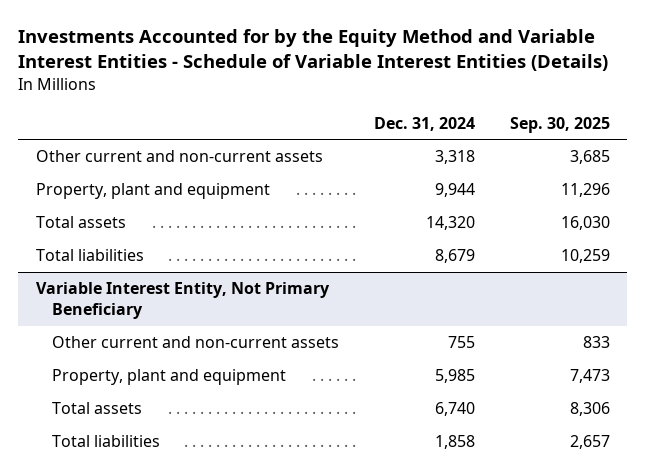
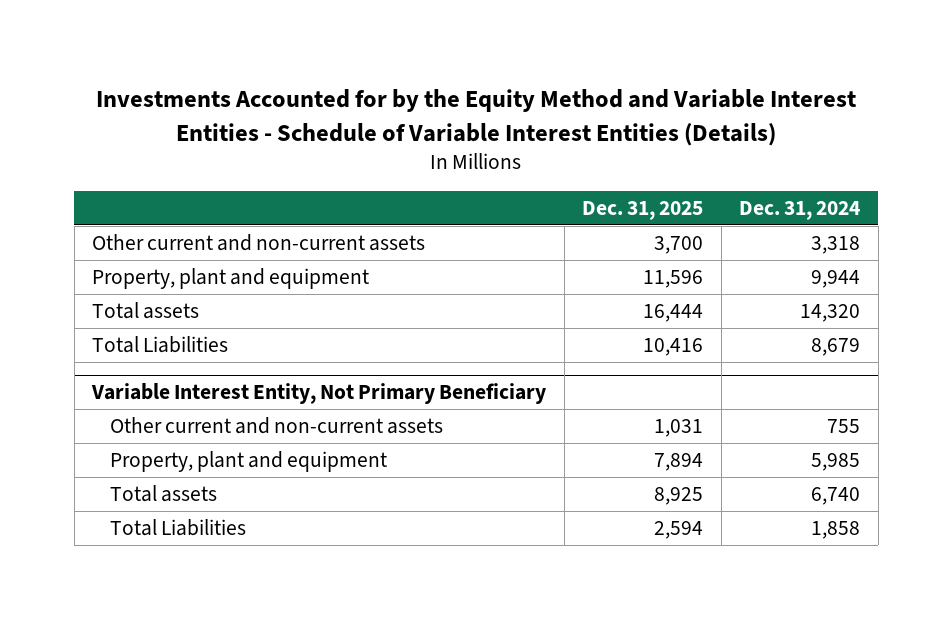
[509,116,610,133] Sep. 30, 2025 -> none
none -> [582,200,704,220] Dec. 31, 2025
[35,249,144,262] Total liabilities -> [92,335,229,353] Total Liabilities
[52,435,161,448] Total liabilities -> [109,518,246,536] Total Liabilities

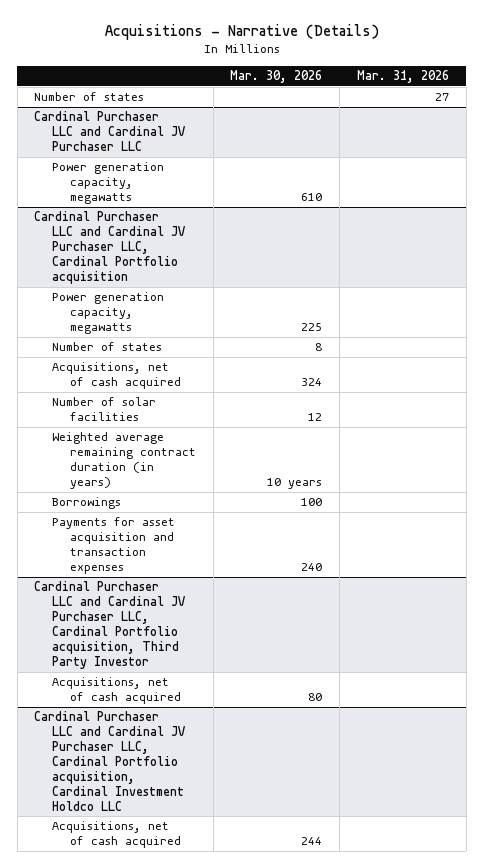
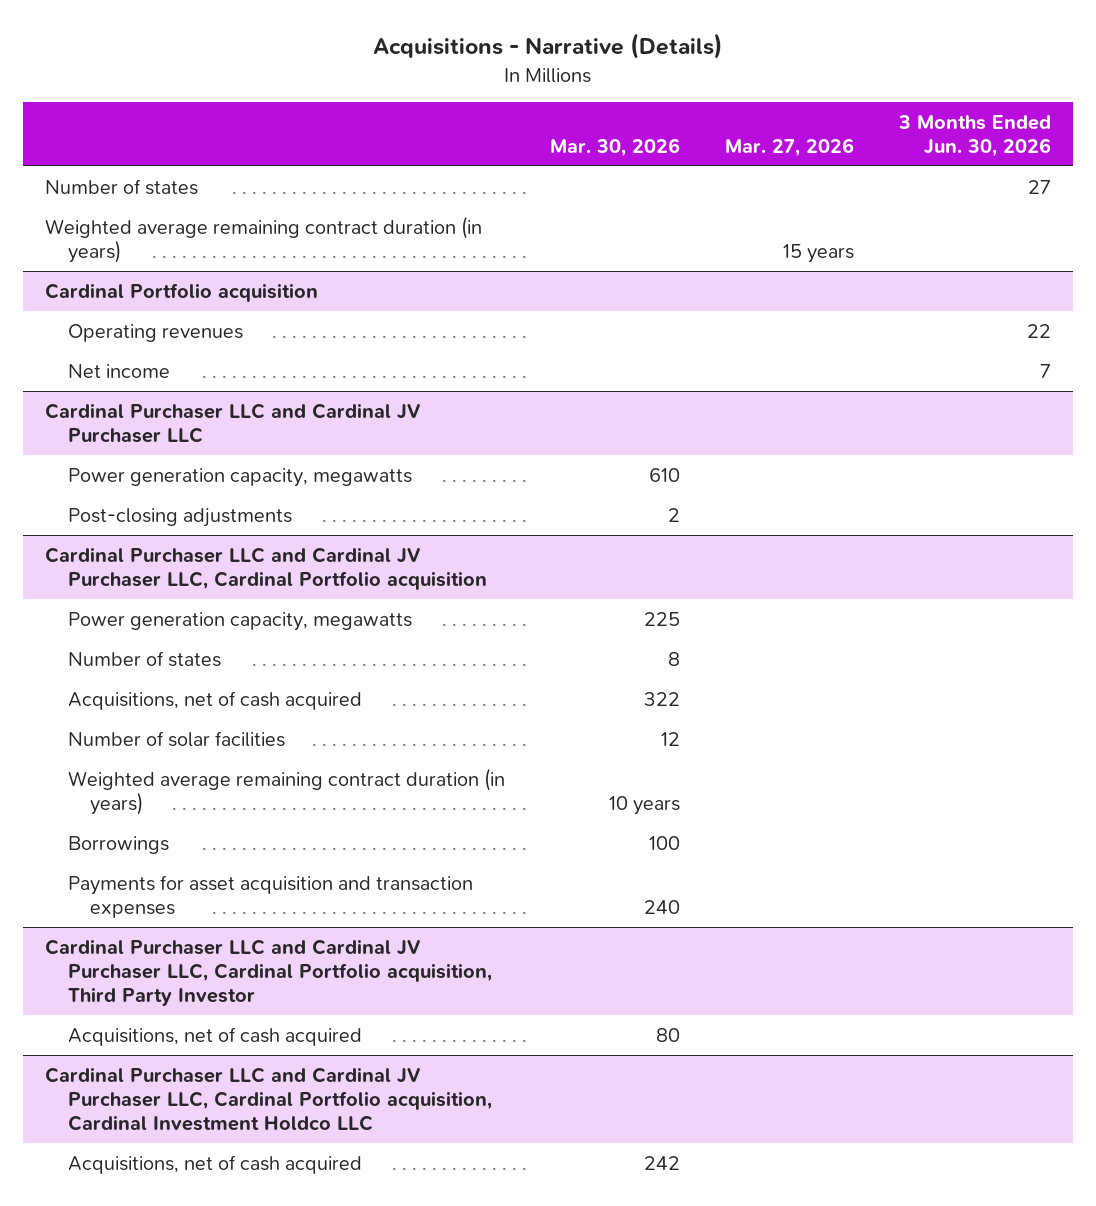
[357,69,450,83] Mar. 31, 2026 -> none
none -> [724,137,854,157] Mar. 27, 2026
none -> [897,114,1051,157] 3 Months Ended Jun. 30, 2026
none -> [45,215,483,263] Weighted average remaining contract duration (in years)
none -> [45,282,319,302] Cardinal Portfolio acquisition
none -> [67,323,243,342] Operating revenues
none -> [67,363,170,378] Net income
none -> [67,507,292,527] Post-closing adjustments
[301,378,323,387] 324 -> [643,691,680,706] 322
[301,837,323,846] 244 -> [643,1155,680,1170] 242

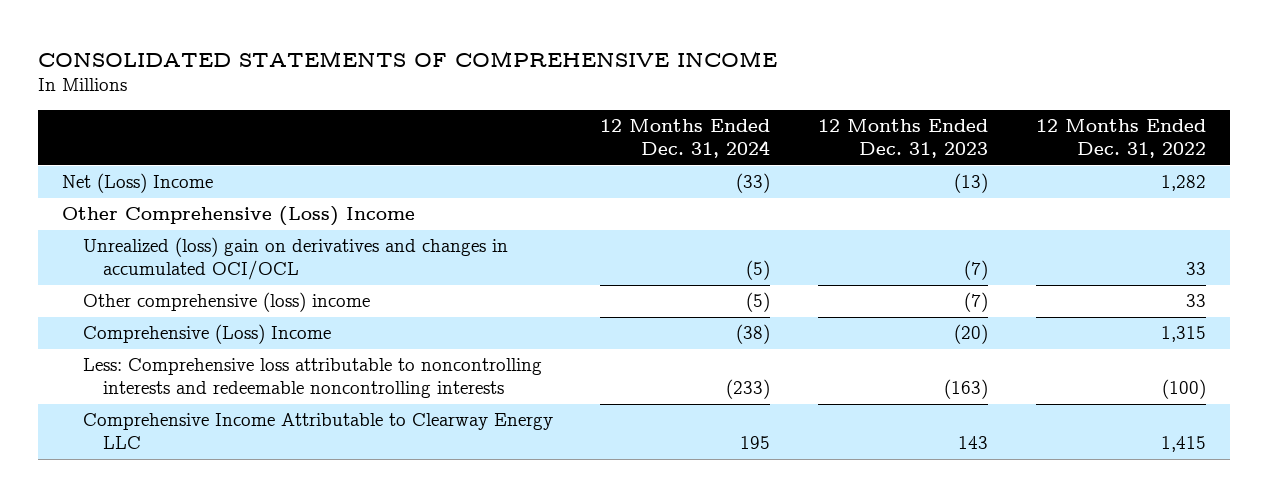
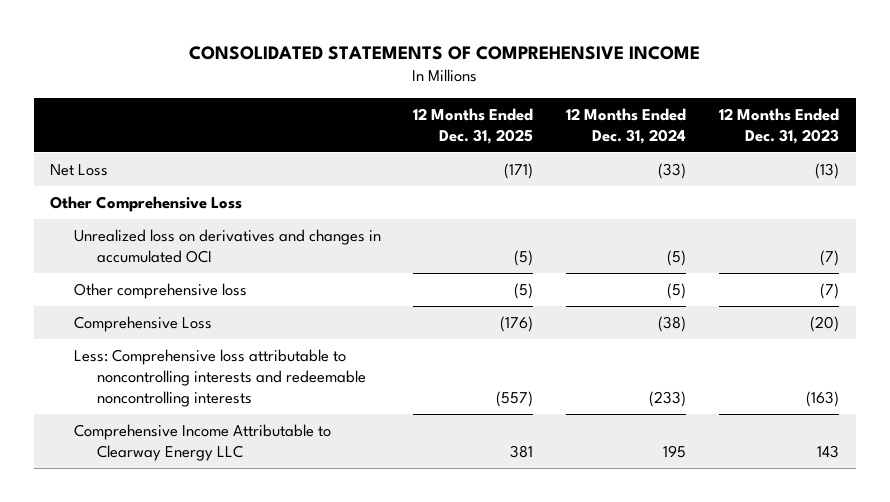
[1036,119,1207,158] 12 Months Ended Dec. 31, 2022 -> none
none -> [413,107,534,144] 12 Months Ended Dec. 31, 2025
[62,173,214,194] Net (Loss) Income -> [50,163,109,176] Net Loss
[62,206,416,227] Other Comprehensive (Loss) Income -> [50,195,243,212] Other Comprehensive Loss
[82,237,508,281] Unrealized (loss) gain on derivatives and changes in accumulated OCI/OCL -> [73,228,381,263] Unrealized loss on derivatives and changes in accumulated OCI
[82,292,370,313] Other comprehensive (loss) income -> [73,282,247,299] Other comprehensive loss
[82,324,331,345] Comprehensive (Loss) Income -> [73,315,212,332] Comprehensive Loss

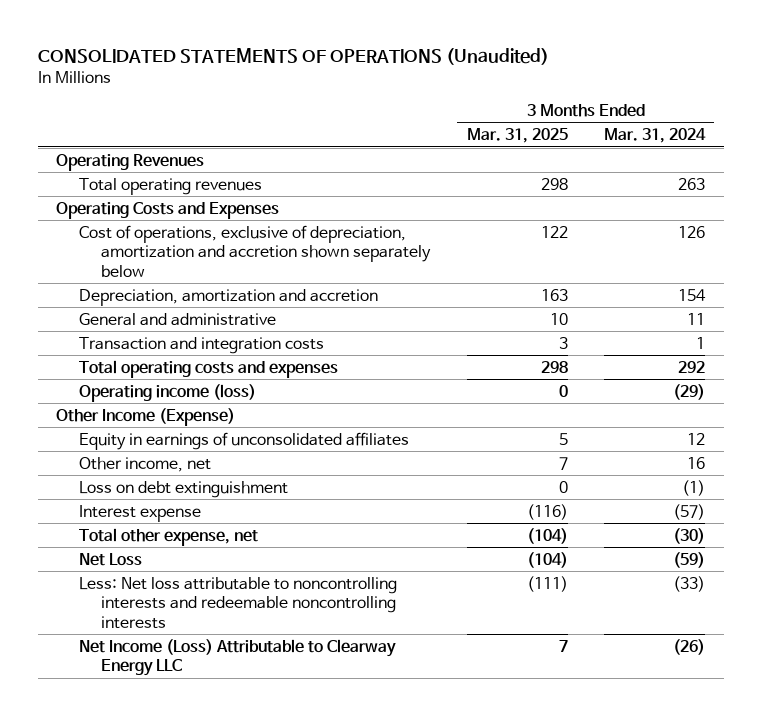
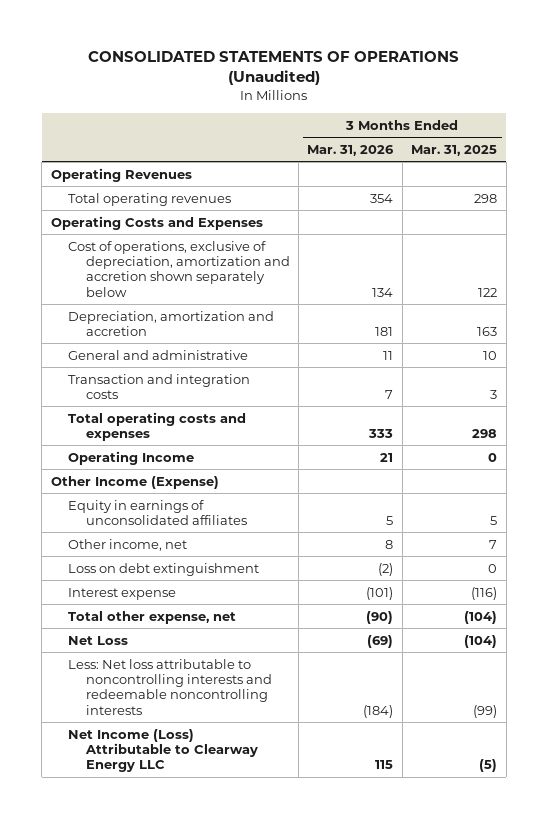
[604,128,707,144] Mar. 31, 2024 -> none
none -> [307,144,395,156] Mar. 31, 2026
[78,383,256,402] Operating income (loss) -> [68,450,195,465] Operating Income
[526,575,568,592] (111) -> [473,704,498,718] (99)
[558,639,568,652] 7 -> [479,759,498,773] (5)

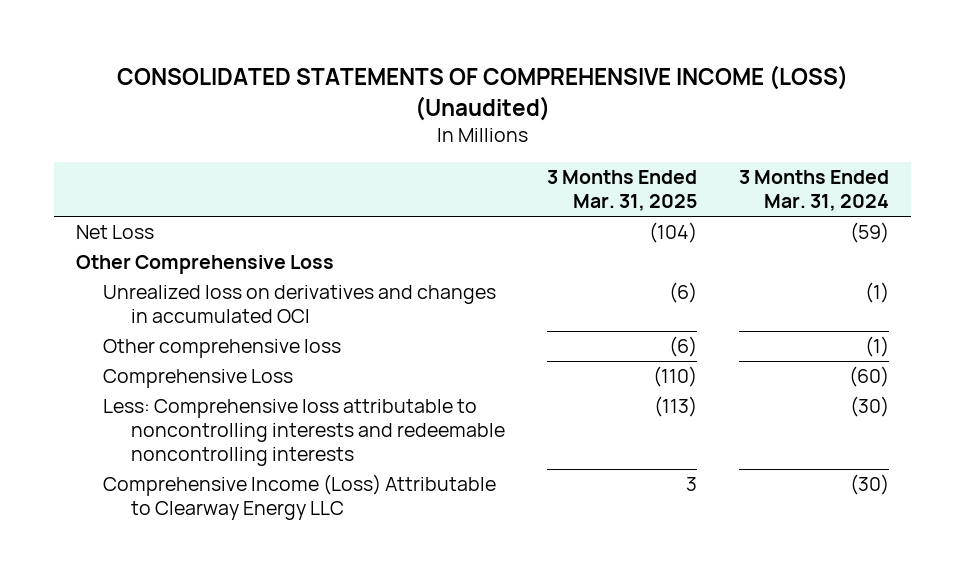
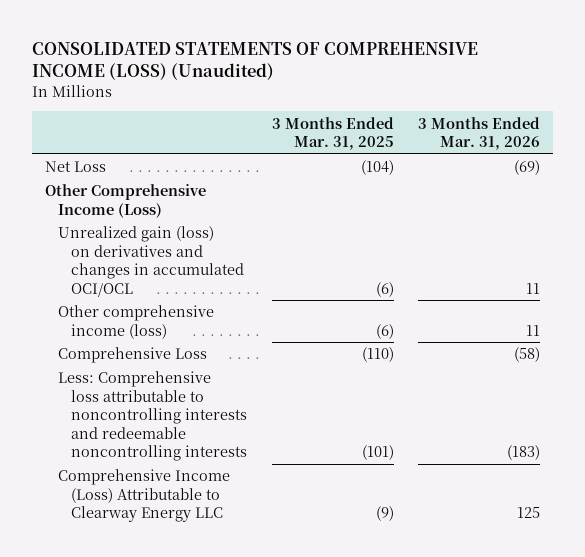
[739,170,890,212] 3 Months Ended Mar. 31, 2024 -> none
none -> [418,116,541,151] 3 Months Ended Mar. 31, 2026
[75,255,334,275] Other Comprehensive Loss -> [44,184,206,218] Other Comprehensive Income (Loss)
[103,285,497,324] Unrealized loss on derivatives and changes in accumulated OCI -> [57,226,245,297] Unrealized gain (loss) on derivatives and changes in accumulated OCI/OCL
[103,339,342,359] Other comprehensive loss -> [57,305,214,339] Other comprehensive income (loss)
[654,396,698,418] (113) -> [361,445,394,461] (101)
[686,477,698,492] 3 -> [375,506,394,522] (9)

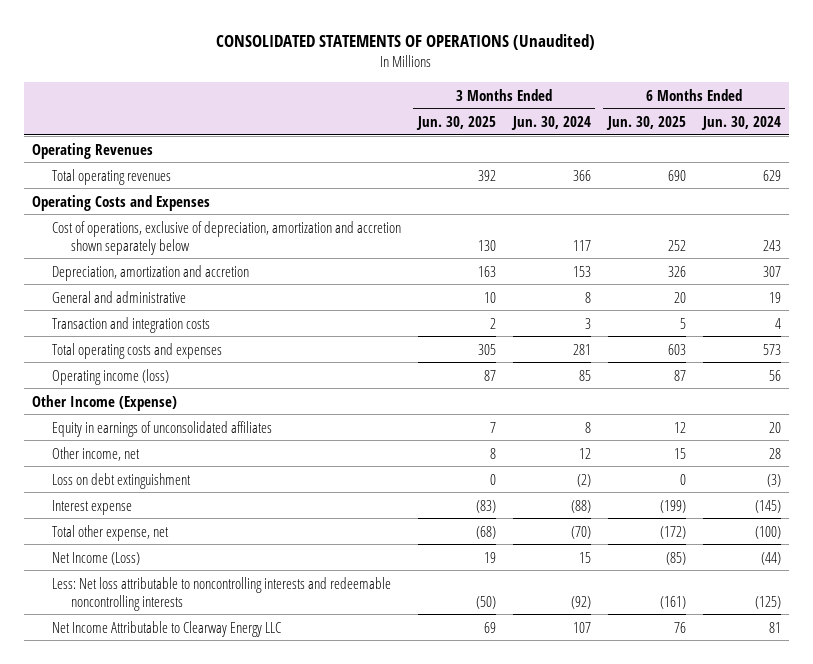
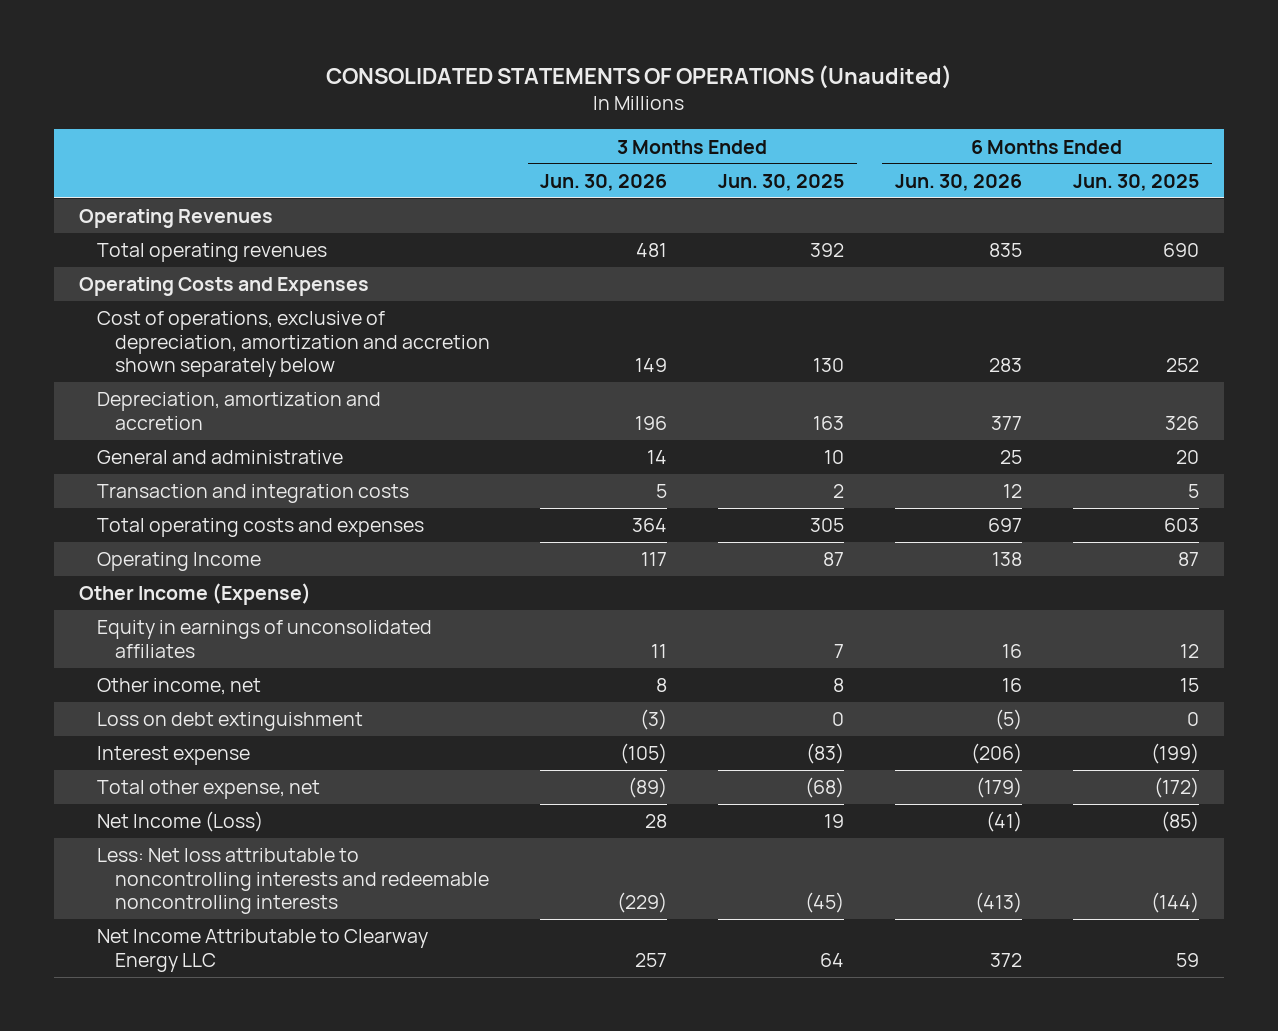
[510,116,591,131] Jun. 30, 2024 -> none
[700,116,781,131] Jun. 30, 2024 -> none
none -> [540,173,668,191] Jun. 30, 2026
none -> [895,173,1023,191] Jun. 30, 2026
[51,368,169,385] Operating income (loss) -> [97,552,262,572] Operating Income
[475,595,496,609] (50) -> [805,892,845,914] (45)
[659,595,686,609] (161) -> [1150,892,1199,914] (144)
[483,621,496,633] 69 -> [820,952,845,967] 64
[673,621,686,633] 76 -> [1175,952,1199,967] 59

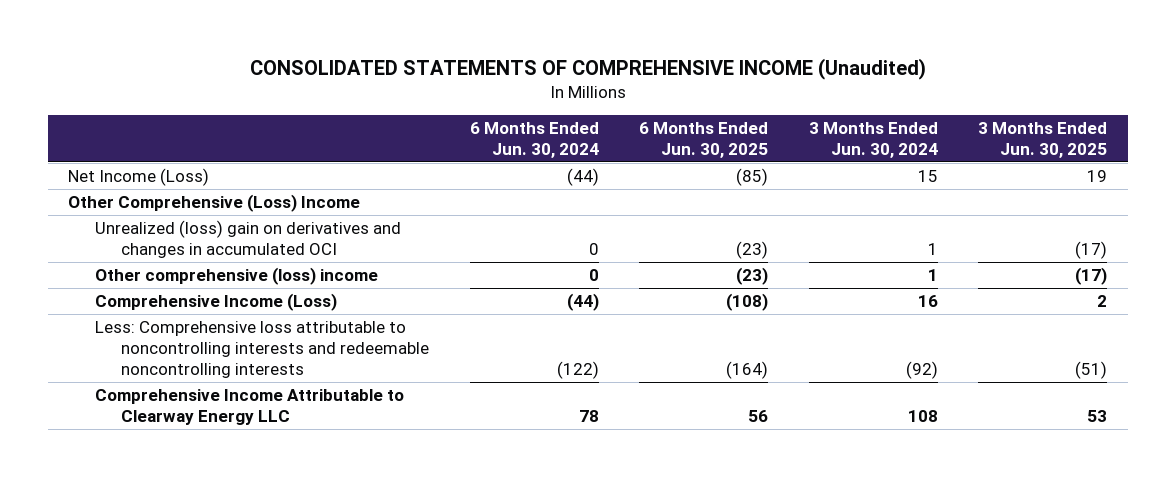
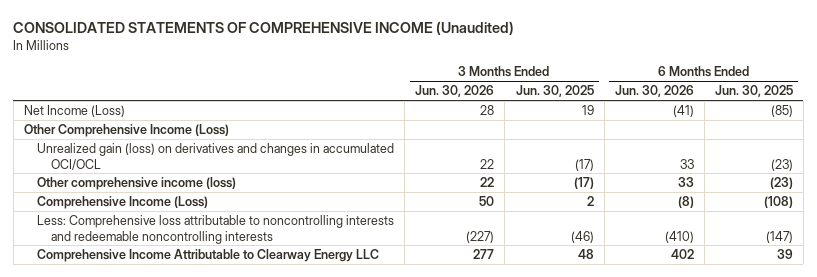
[469,122,599,159] 6 Months Ended Jun. 30, 2024 -> none
[808,122,938,159] 3 Months Ended Jun. 30, 2024 -> none
none -> [415,85,495,98] Jun. 30, 2026
none -> [614,85,694,98] Jun. 30, 2026
[68,194,361,213] Other Comprehensive (Loss) Income -> [23,124,229,138] Other Comprehensive Income (Loss)
[94,220,401,259] Unrealized (loss) gain on derivatives and changes in accumulated OCI -> [37,143,395,170] Unrealized gain (loss) on derivatives and changes in accumulated OCI/OCL
[94,267,378,286] Other comprehensive (loss) income -> [37,177,237,191] Other comprehensive income (loss)
[726,361,769,380] (164) -> [765,230,793,243] (147)
[1075,361,1108,380] (51) -> [570,230,594,243] (46)
[748,410,769,423] 56 -> [776,249,793,260] 39
[1087,410,1108,423] 53 -> [577,249,594,260] 48

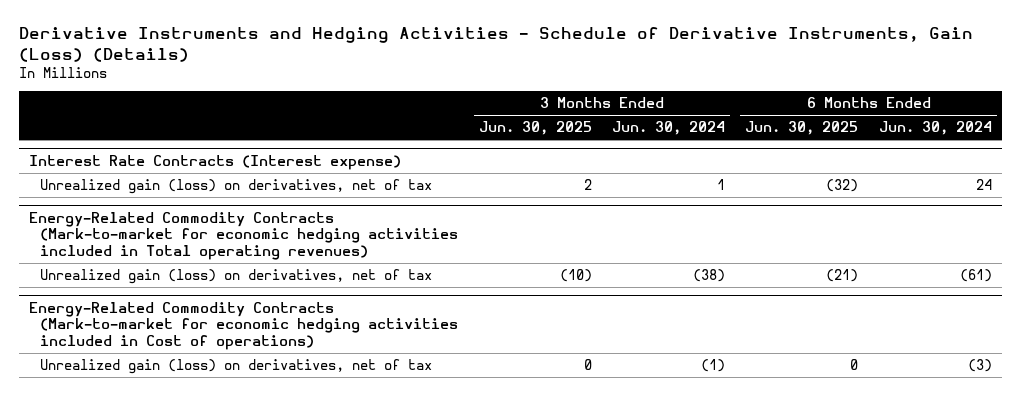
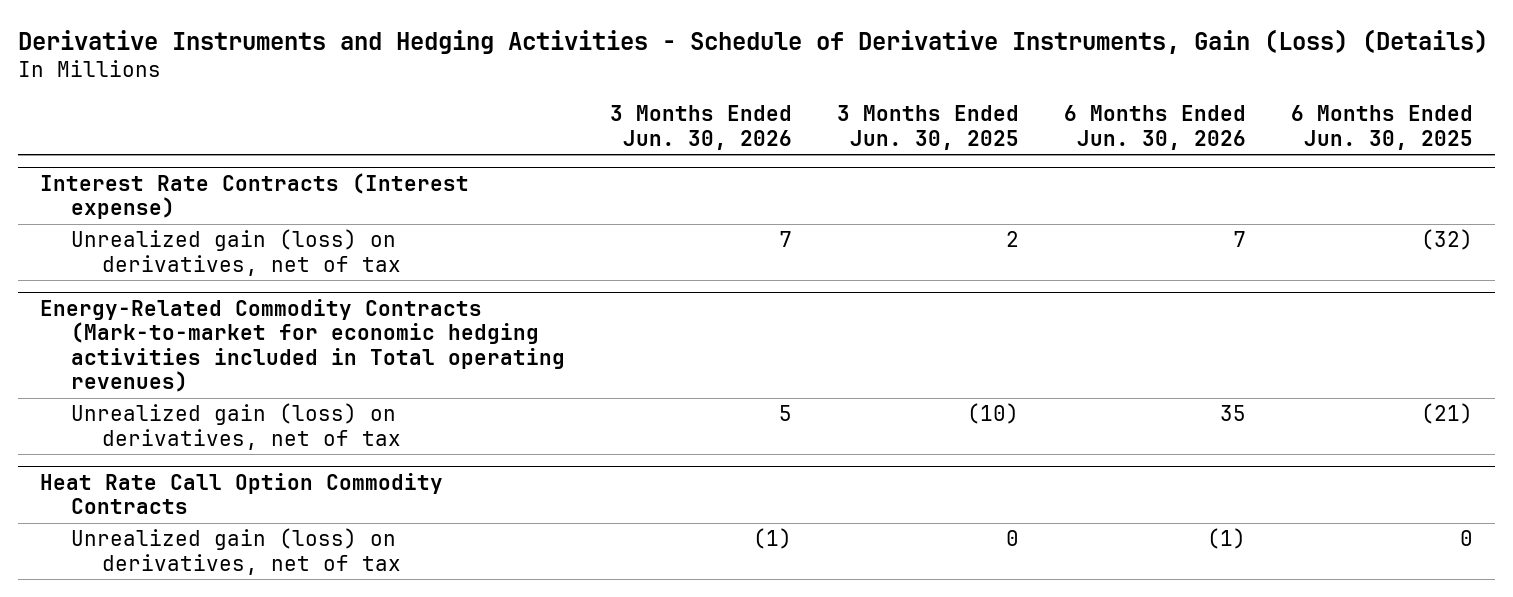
[612,121,726,136] Jun. 30, 2024 -> none
[878,121,992,136] Jun. 30, 2024 -> none
none -> [610,105,793,150] 3 Months Ended Jun. 30, 2026
none -> [1063,105,1246,150] 6 Months Ended Jun. 30, 2026
[28,301,459,351] Energy-Related Commodity Contracts (Mark-to-market for economic hedging activities included in Cost of operations) -> [40,472,444,515] Heat Rate Call Option Commodity Contracts

